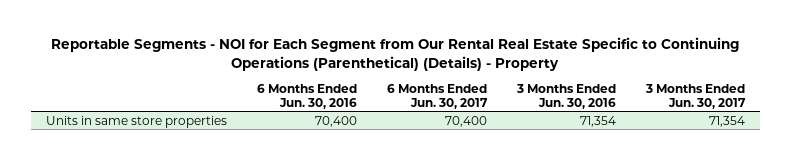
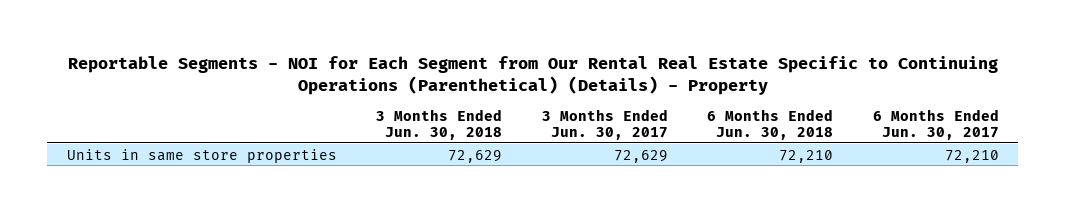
[256,83,357,109] 6 Months Ended Jun. 30, 2016 -> none
[515,83,616,109] 3 Months Ended Jun. 30, 2016 -> none
none -> [376,108,503,141] 3 Months Ended Jun. 30, 2018
none -> [707,108,834,141] 6 Months Ended Jun. 30, 2018
[444,115,487,127] 70,400 -> [944,149,999,163] 72,210
[709,115,746,127] 71,354 -> [613,149,668,163] 72,629

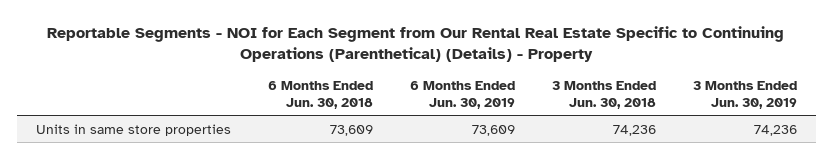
[541,108,668,141] 3 Months Ended Jun. 30, 2017 -> none
[872,108,999,141] 6 Months Ended Jun. 30, 2017 -> none
none -> [409,81,515,109] 6 Months Ended Jun. 30, 2019
none -> [693,81,798,109] 3 Months Ended Jun. 30, 2019
[448,149,503,163] 72,629 -> [613,124,657,136] 74,236
[779,149,834,163] 72,210 -> [329,124,373,136] 73,609

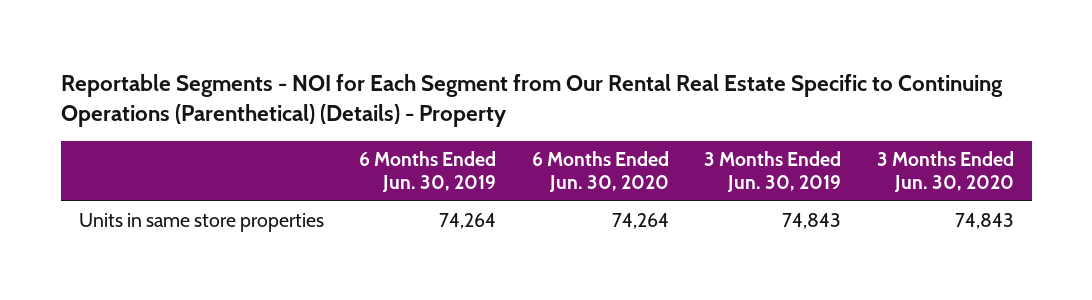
[267,81,373,109] 6 Months Ended Jun. 30, 2018 -> none
[552,81,657,109] 3 Months Ended Jun. 30, 2018 -> none
none -> [531,151,669,193] 6 Months Ended Jun. 30, 2020
none -> [876,151,1014,193] 3 Months Ended Jun. 30, 2020
[471,124,515,136] 73,609 -> [439,213,497,230] 74,264
[754,124,798,136] 74,236 -> [782,213,842,230] 74,843

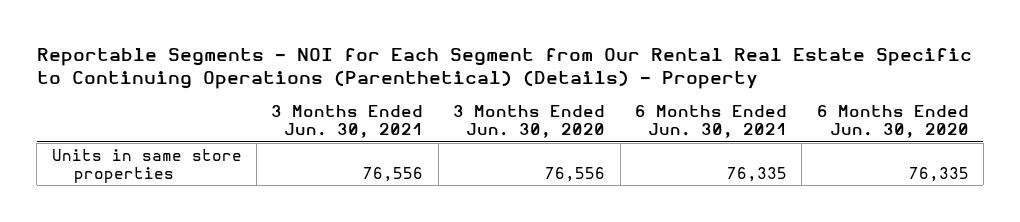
[359,151,497,193] 6 Months Ended Jun. 30, 2019 -> none
[704,151,842,193] 3 Months Ended Jun. 30, 2019 -> none
none -> [271,105,424,139] 3 Months Ended Jun. 30, 2021
none -> [634,105,787,139] 6 Months Ended Jun. 30, 2021
[611,213,669,230] 74,264 -> [908,166,969,182] 76,335
[954,213,1014,230] 74,843 -> [545,166,606,182] 76,556

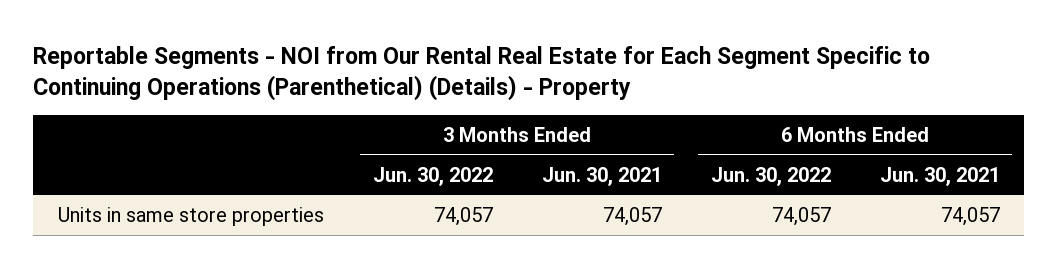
[36,47,972,90] Reportable Segments - NOI for Each Segment from Our Rental Real Estate Specific to Continuing Operations (Parenthetical) (Details) - Property -> [33,46,931,102] Reportable Segments - NOI from Our Rental Real Estate for Each Segment Specific to Continuing Operations (Parenthetical) (Details) - Property
[453,105,606,139] 3 Months Ended Jun. 30, 2020 -> none
[816,105,969,139] 6 Months Ended Jun. 30, 2020 -> none
none -> [372,166,493,186] Jun. 30, 2022
none -> [710,166,831,186] Jun. 30, 2022
[363,166,424,182] 76,556 -> [602,206,662,226] 74,057
[726,166,787,182] 76,335 -> [940,206,1000,226] 74,057

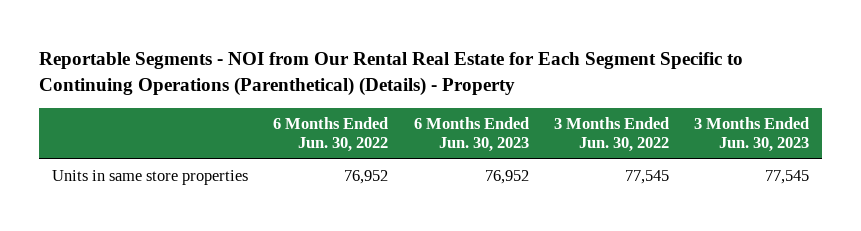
[541,166,662,186] Jun. 30, 2021 -> none
[879,166,1000,186] Jun. 30, 2021 -> none
none -> [413,117,529,153] 6 Months Ended Jun. 30, 2023
none -> [694,117,810,153] 3 Months Ended Jun. 30, 2023
[433,206,493,226] 74,057 -> [624,170,669,185] 77,545
[771,206,831,226] 74,057 -> [344,170,389,185] 76,952

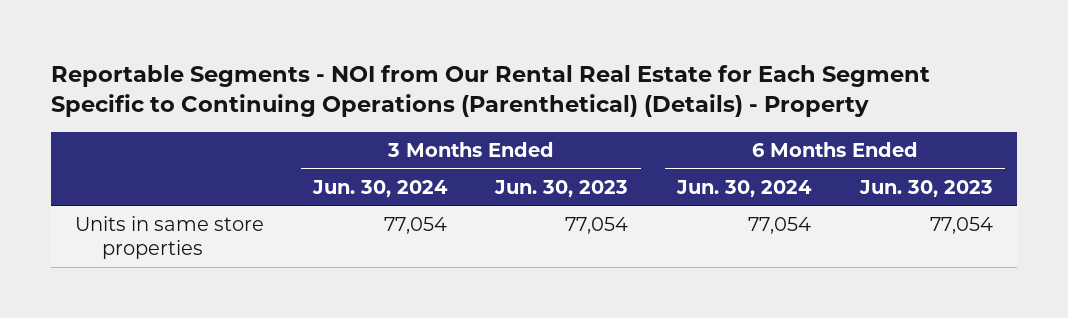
[273,117,389,153] 6 Months Ended Jun. 30, 2022 -> none
[553,117,669,153] 3 Months Ended Jun. 30, 2022 -> none
none -> [311,179,448,197] Jun. 30, 2024
none -> [675,179,812,197] Jun. 30, 2024
[484,170,529,185] 76,952 -> [929,217,993,235] 77,054
[765,170,810,185] 77,545 -> [565,217,629,235] 77,054

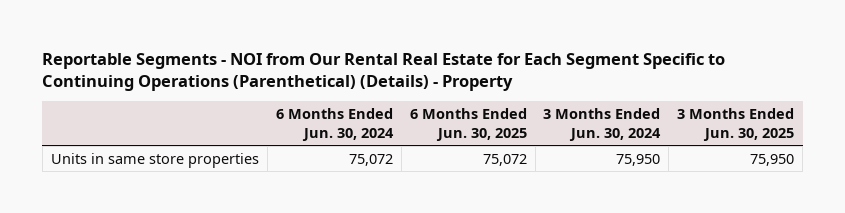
[494,179,629,197] Jun. 30, 2023 -> none
[858,179,993,197] Jun. 30, 2023 -> none
none -> [409,108,527,141] 6 Months Ended Jun. 30, 2025
none -> [677,108,795,141] 3 Months Ended Jun. 30, 2025
[383,217,447,235] 77,054 -> [616,153,661,166] 75,950
[747,217,811,235] 77,054 -> [348,153,393,166] 75,072

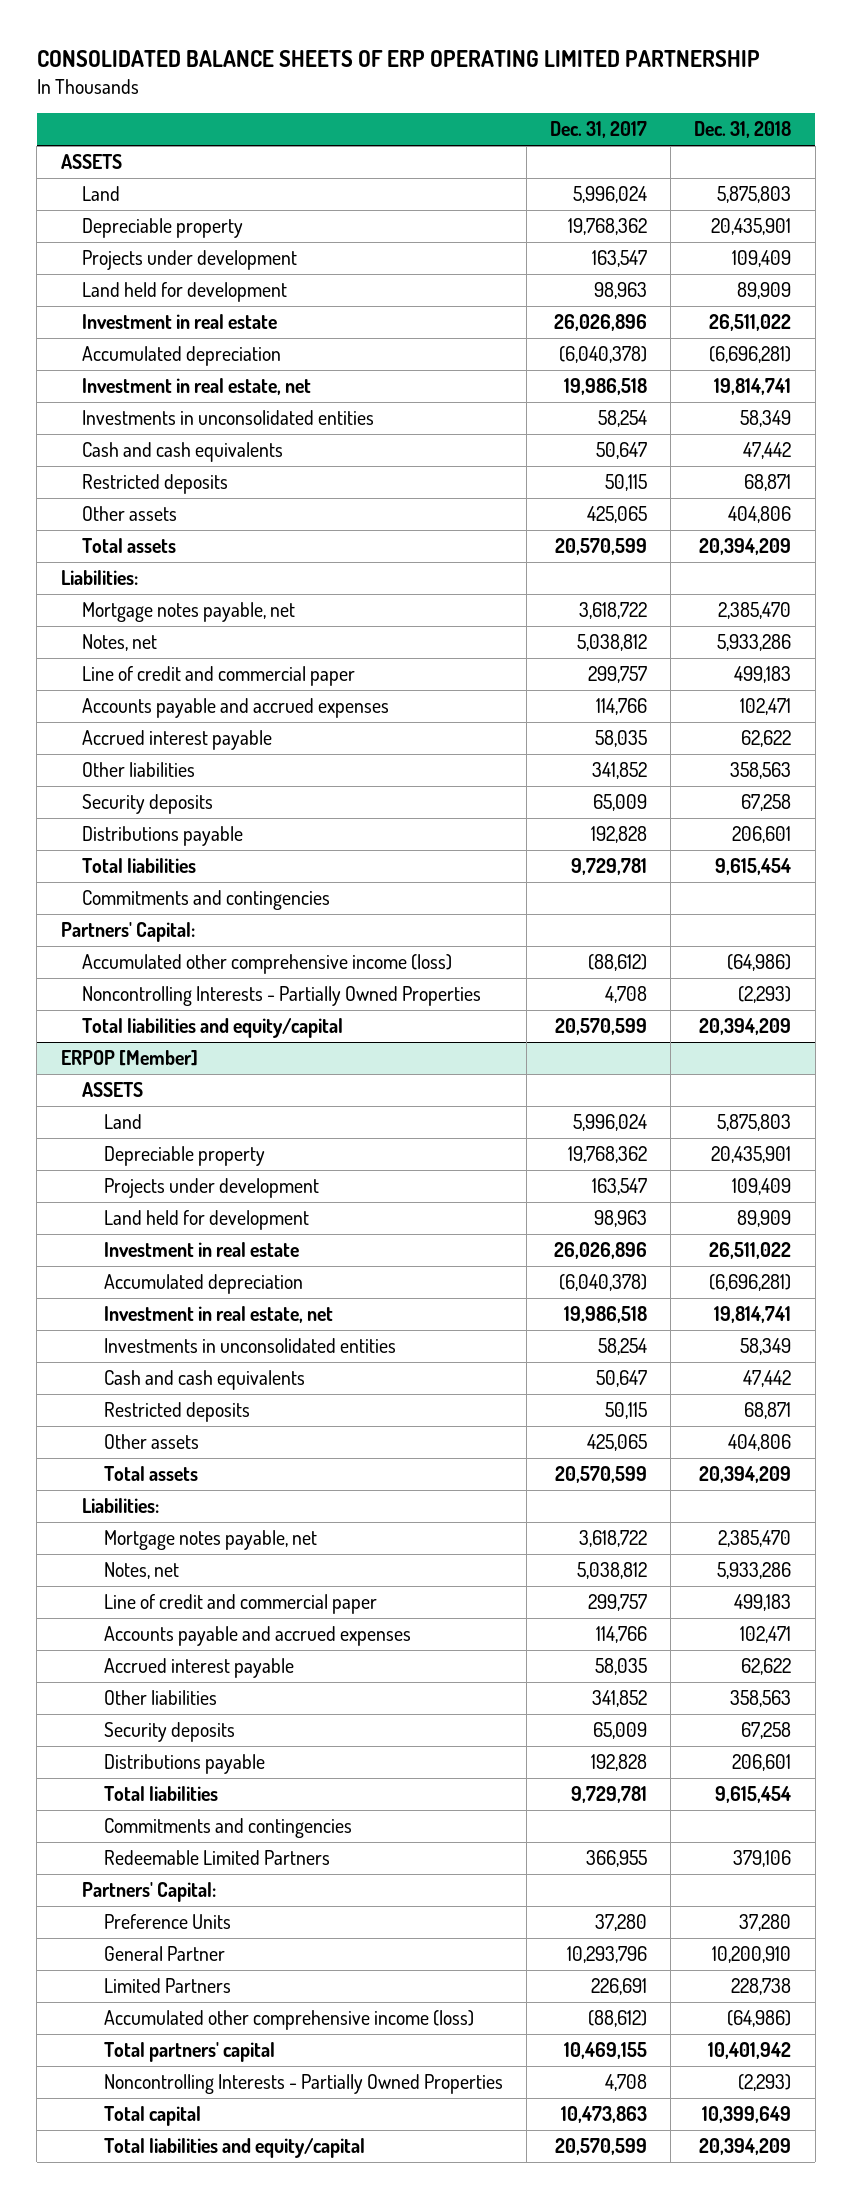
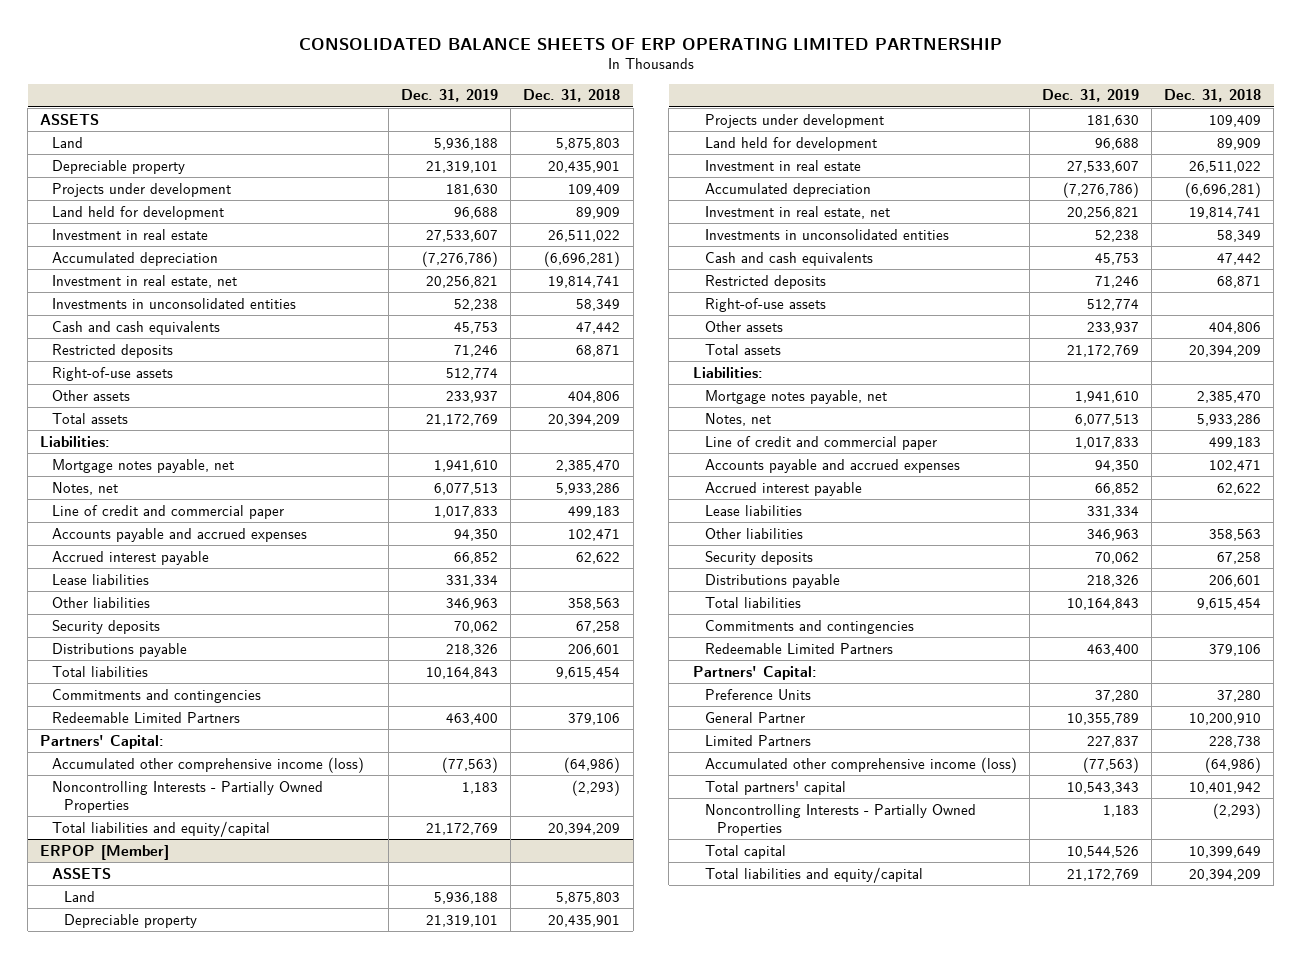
[550,121,648,139] Dec. 31, 2017 -> none
none -> [401,89,499,103] Dec. 31, 2019
none -> [52,366,174,381] Right-of-use assets
none -> [52,573,150,585] Lease liabilities
none -> [52,711,241,723] Redeemable Limited Partners
none -> [704,297,826,312] Right-of-use assets
none -> [704,504,802,516] Lease liabilities

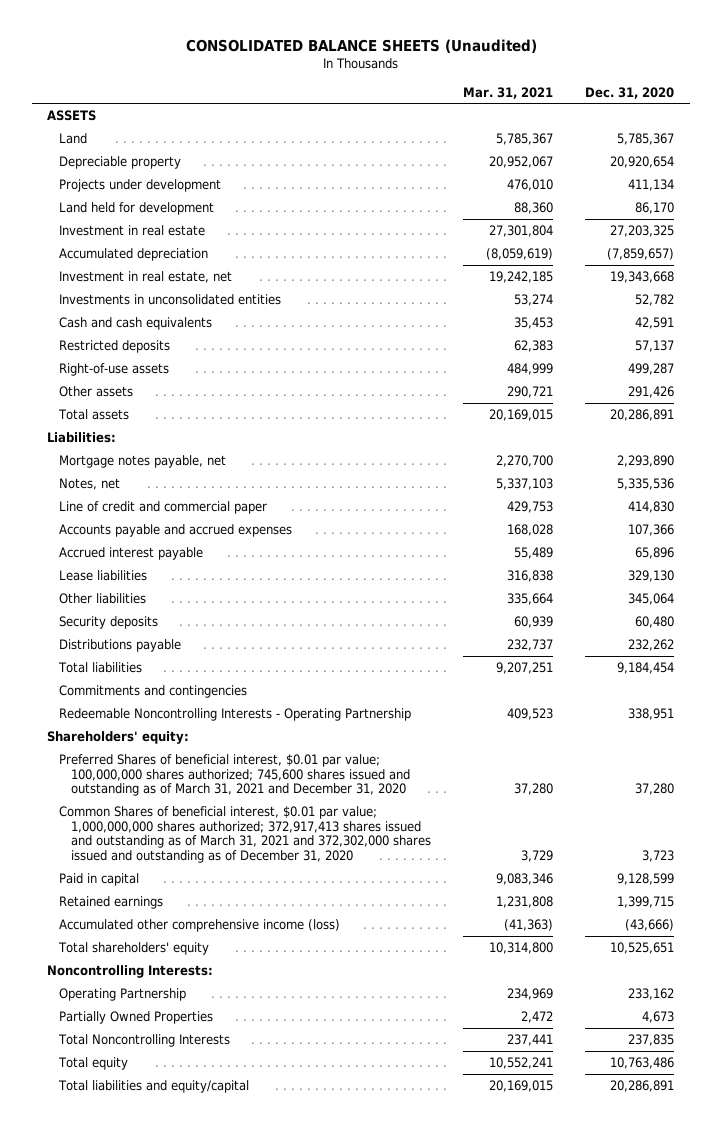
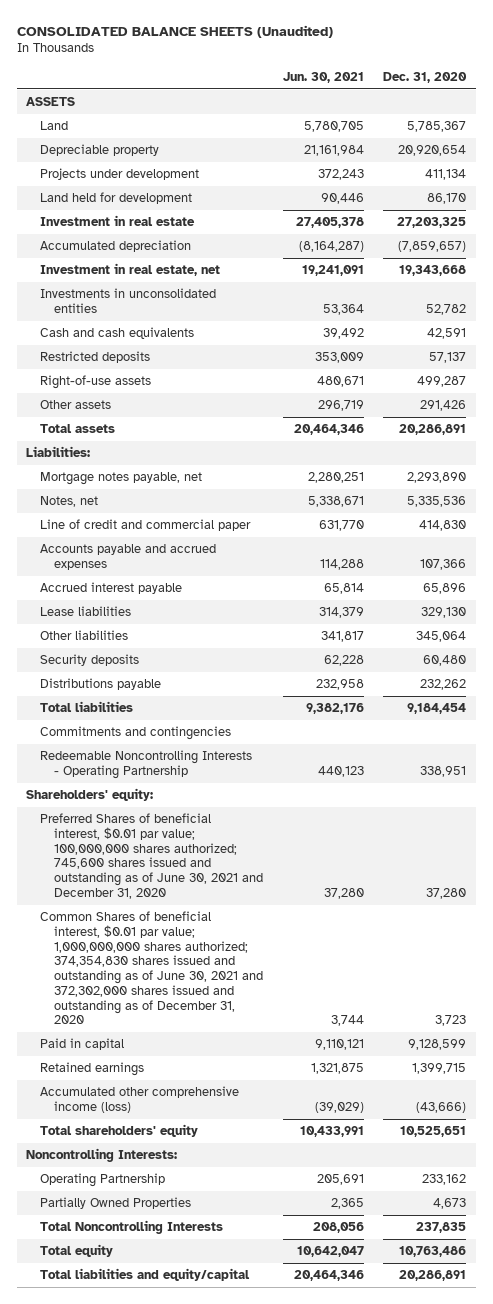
[462,86,553,99] Mar. 31, 2021 -> none
none -> [282,71,364,83] Jun. 30, 2021
[59,753,410,797] Preferred Shares of beneficial interest, $0.01 par value; 100,000,000 shares authorized; 745,600 shares issued and outstanding as of March 31, 2021 and December 31, 2020 -> [40,813,264,899] Preferred Shares of beneficial interest, $0.01 par value; 100,000,000 shares authorized; 745,600 shares issued and outstanding as of June 30, 2021 and December 31, 2020
[59,805,431,863] Common Shares of beneficial interest, $0.01 par value; 1,000,000,000 shares authorized; 372,917,413 shares issued and outstanding as of March 31, 2021 and 372,302,000 shares issued and outstanding as of December 31, 2020 -> [40,911,264,1025] Common Shares of beneficial interest, $0.01 par value; 1,000,000,000 shares authorized; 374,354,830 shares issued and outstanding as of June 30, 2021 and 372,302,000 shares issued and outstanding as of December 31, 2020

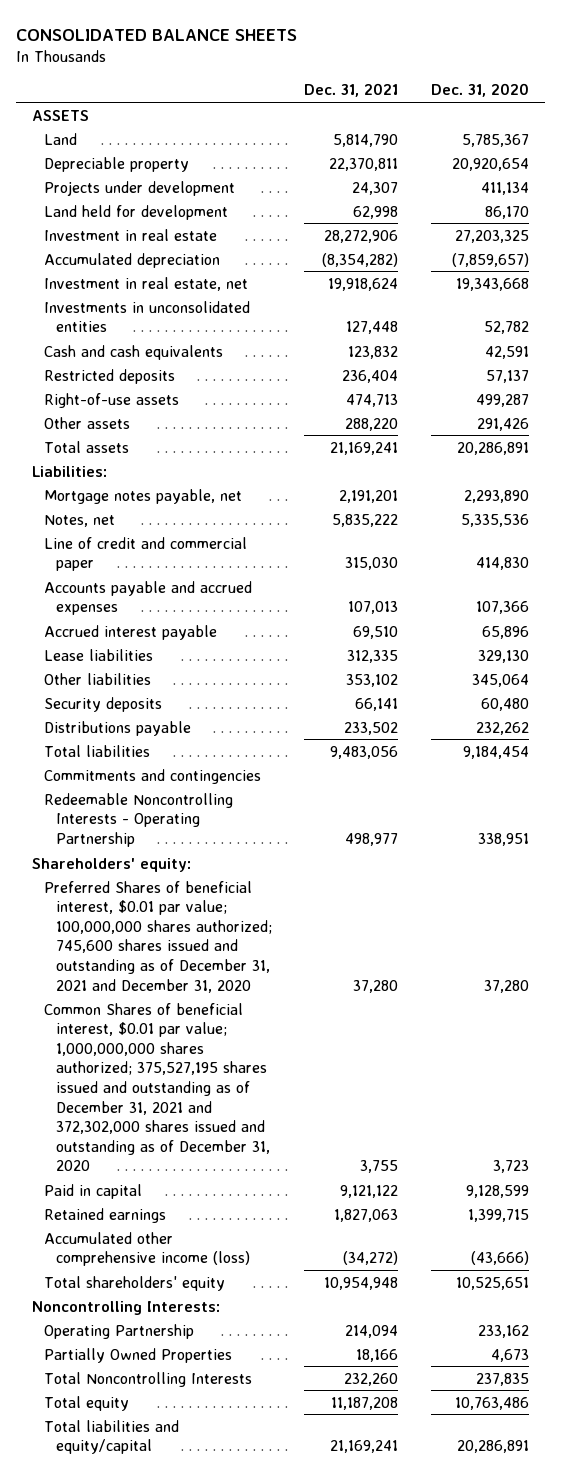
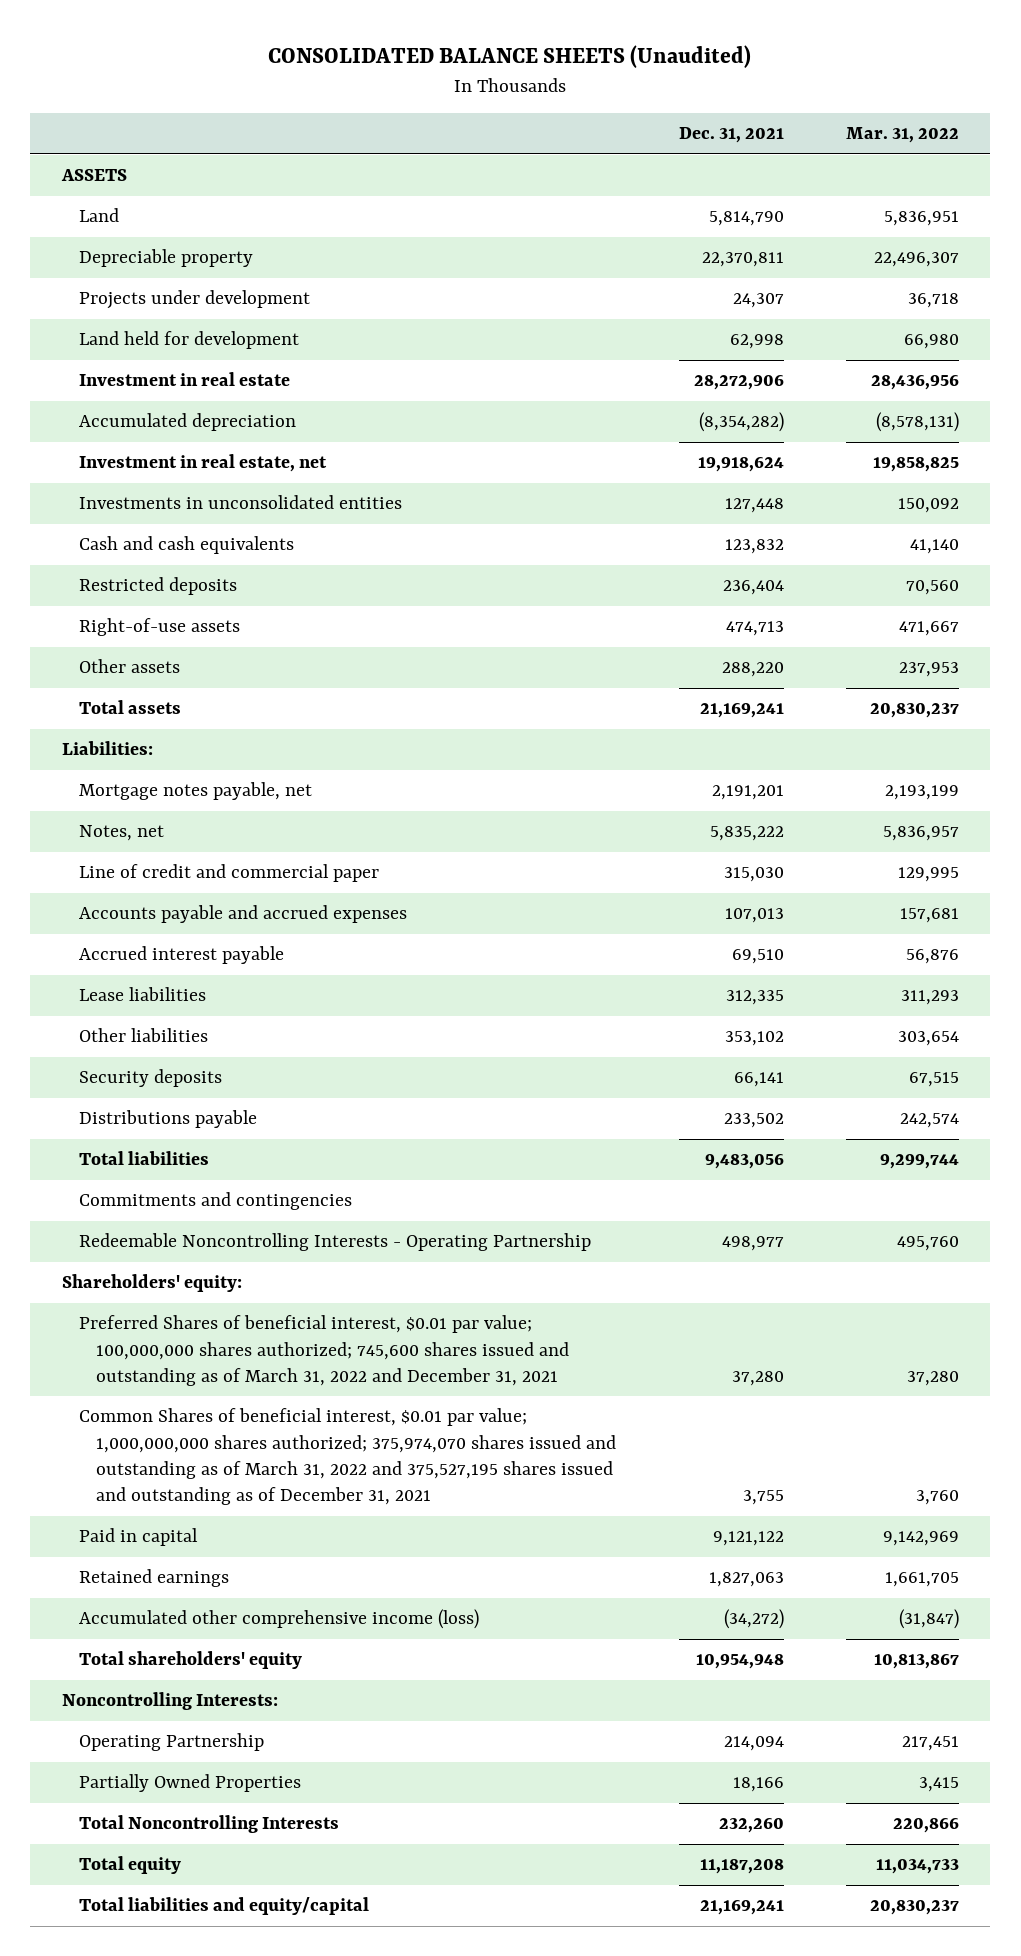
[15,28,297,41] CONSOLIDATED BALANCE SHEETS -> [268,45,752,69] CONSOLIDATED BALANCE SHEETS (Unaudited)
[430,83,529,98] Dec. 31, 2020 -> none
none -> [846,127,960,144] Mar. 31, 2022
[44,880,273,993] Preferred Shares of beneficial interest, $0.01 par value; 100,000,000 shares authorized; 745,600 shares issued and outstanding as of December 31, 2021 and December 31, 2020 -> [78,1315,570,1387] Preferred Shares of beneficial interest, $0.01 par value; 100,000,000 shares authorized; 745,600 shares issued and outstanding as of March 31, 2022 and December 31, 2021
[44,1002,271,1172] Common Shares of beneficial interest, $0.01 par value; 1,000,000,000 shares authorized; 375,527,195 shares issued and outstanding as of December 31, 2021 and 372,302,000 shares issued and outstanding as of December 31, 2020 -> [78,1408,617,1506] Common Shares of beneficial interest, $0.01 par value; 1,000,000,000 shares authorized; 375,974,070 shares issued and outstanding as of March 31, 2022 and 375,527,195 shares issued and outstanding as of December 31, 2021

